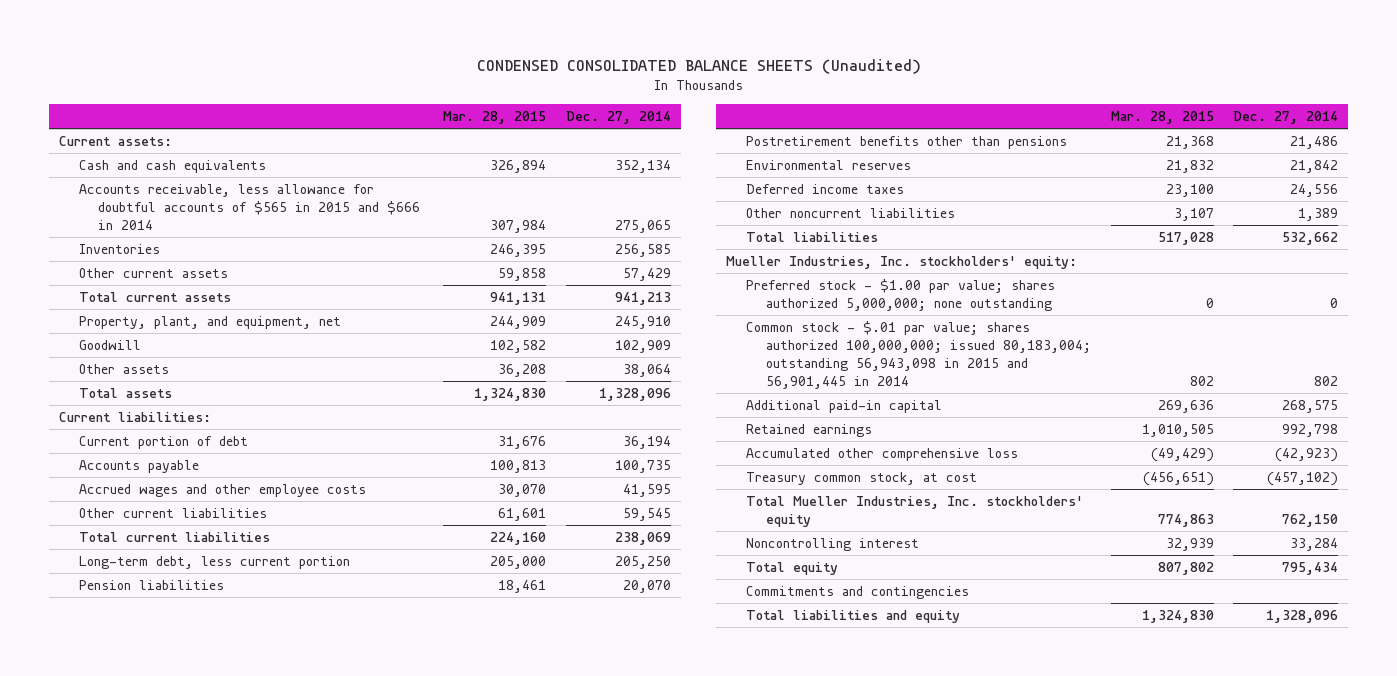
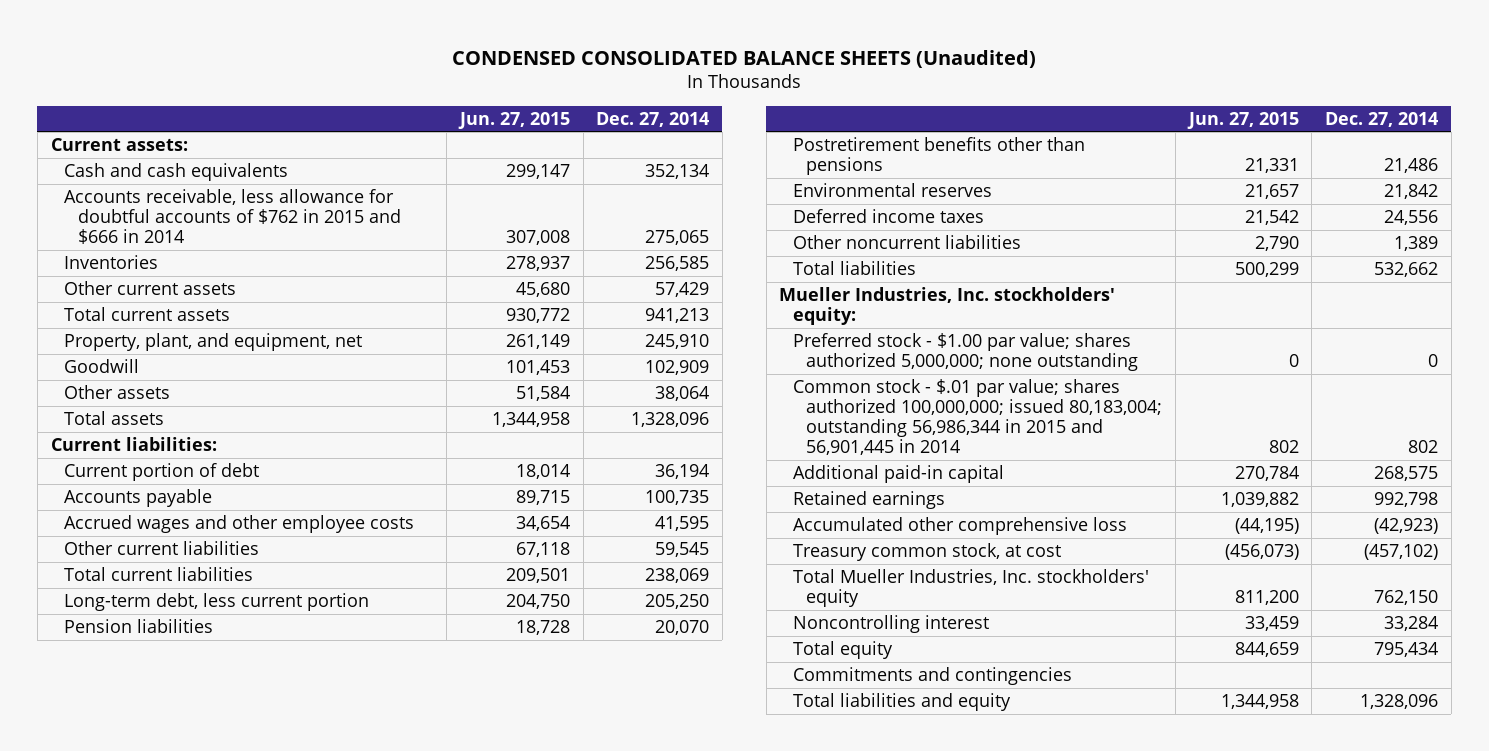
[443,110,547,124] Mar. 28, 2015 -> none
none -> [457,111,570,129] Jun. 27, 2015
[78,183,421,231] Accounts receivable, less allowance for doubtful accounts of $565 in 2015 and $666 in 2014 -> [64,188,401,245] Accounts receivable, less allowance for doubtful accounts of $762 in 2015 and $666 in 2014
[745,320,1091,390] Common stock - $.01 par value; shares authorized 100,000,000; issued 80,183,004; outstanding 56,943,098 in 2015 and 56,901,445 in 2014 -> [792,378,1163,456] Common stock - $.01 par value; shares authorized 100,000,000; issued 80,183,004; outstanding 56,986,344 in 2015 and 56,901,445 in 2014

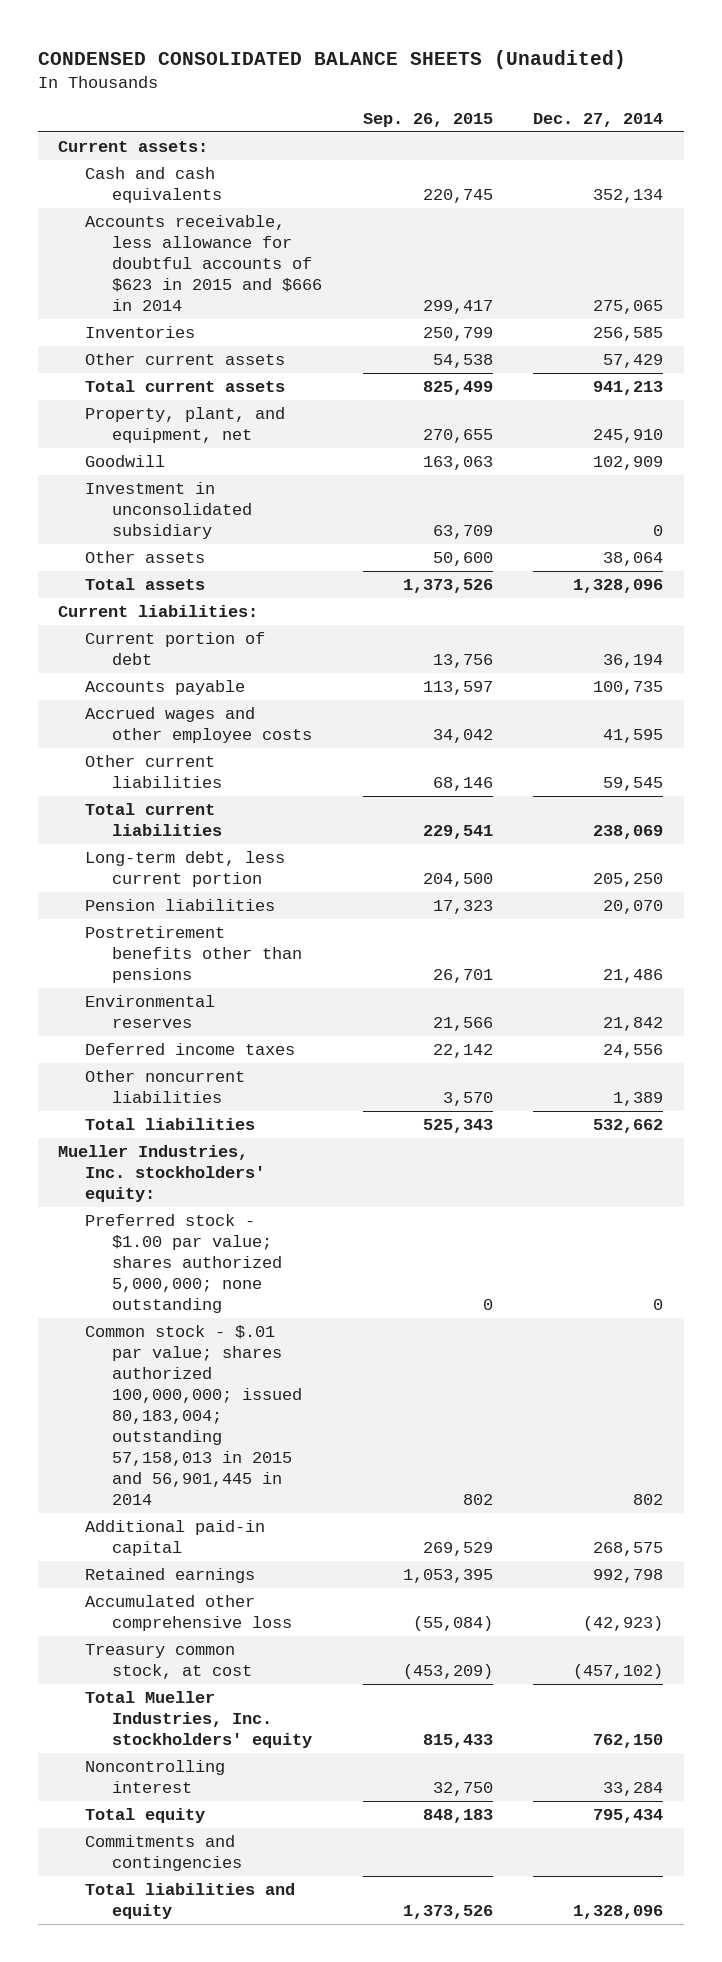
[457,111,570,129] Jun. 27, 2015 -> none
none -> [362,112,493,127] Sep. 26, 2015
[64,188,401,245] Accounts receivable, less allowance for doubtful accounts of $762 in 2015 and $666 in 2014 -> [85,215,322,312] Accounts receivable, less allowance for doubtful accounts of $623 in 2015 and $666 in 2014
none -> [85,482,252,540] Investment in unconsolidated subsidiary
[792,378,1163,456] Common stock - $.01 par value; shares authorized 100,000,000; issued 80,183,004; outstanding 56,986,344 in 2015 and 56,901,445 in 2014 -> [85,1325,302,1506] Common stock - $.01 par value; shares authorized 100,000,000; issued 80,183,004; outstanding 57,158,013 in 2015 and 56,901,445 in 2014

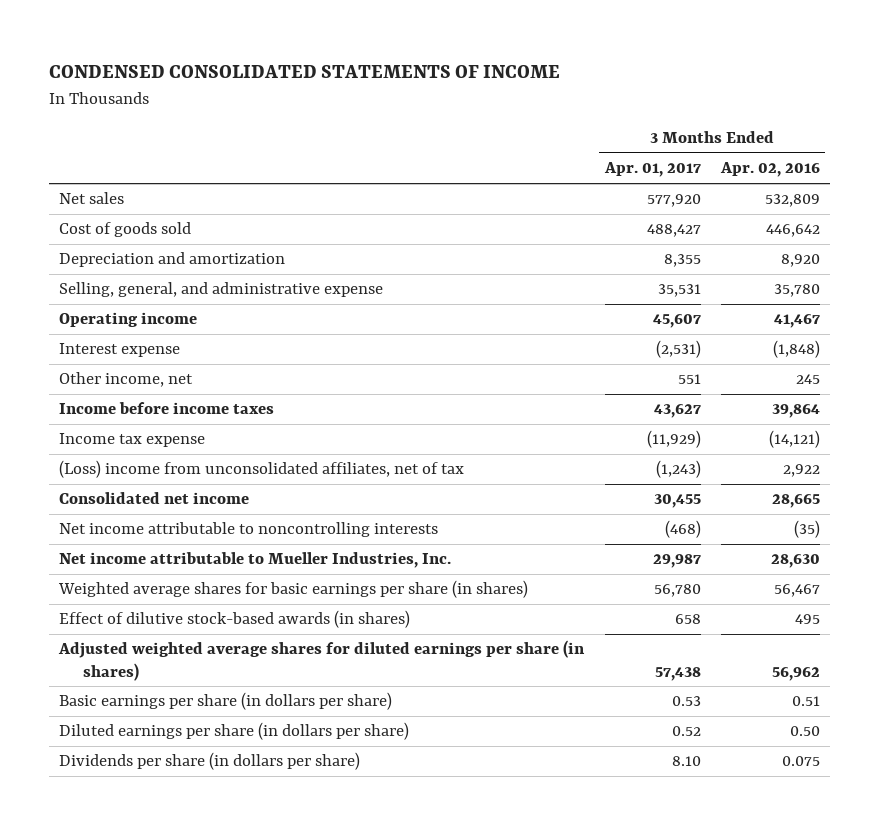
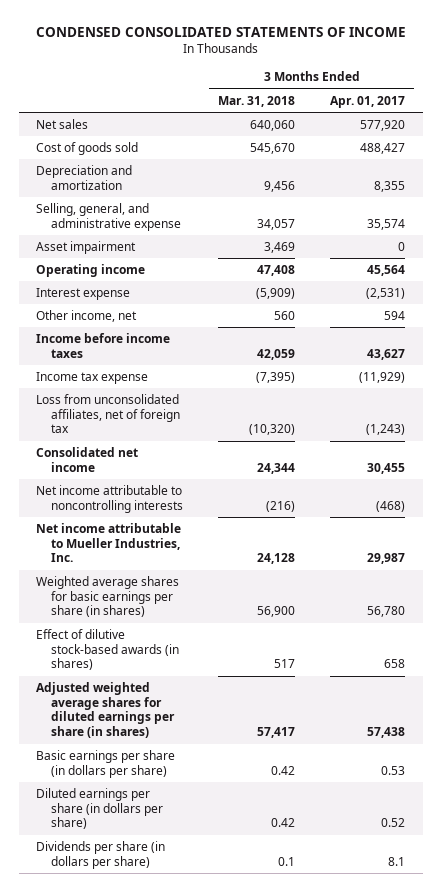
[720,162,821,178] Apr. 02, 2016 -> none
none -> [218,95,296,107] Mar. 31, 2018
[657,284,701,298] 35,531 -> [367,218,406,230] 35,574
none -> [36,241,137,255] Asset impairment
[652,314,701,329] 45,607 -> [367,265,406,277] 45,564
[677,374,701,385] 551 -> [384,311,406,321] 594
[58,460,464,479] (Loss) income from unconsolidated affiliates, net of tax -> [36,394,180,434] Loss from unconsolidated affiliates, net of foreign tax
[671,756,701,767] 8.10 -> [388,856,406,866] 8.1

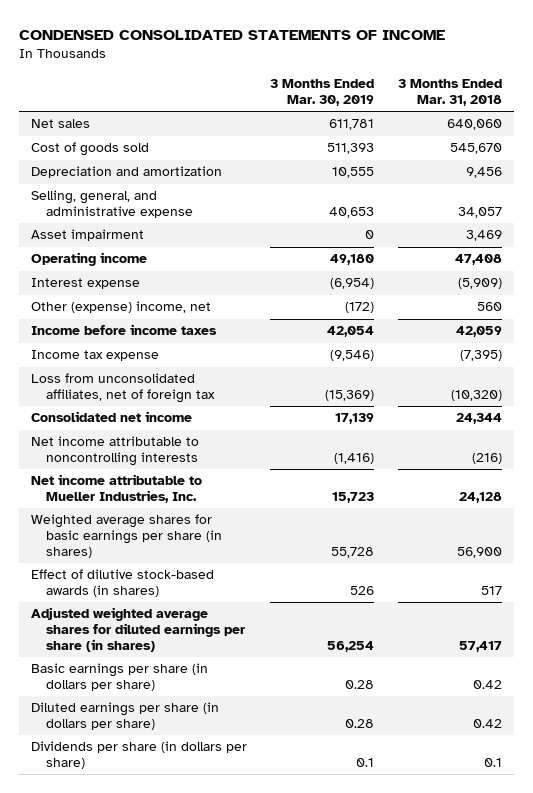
[330,95,406,108] Apr. 01, 2017 -> none
none -> [270,79,375,106] 3 Months Ended Mar. 30, 2019
[36,310,138,323] Other income, net -> [30,301,211,314] Other (expense) income, net

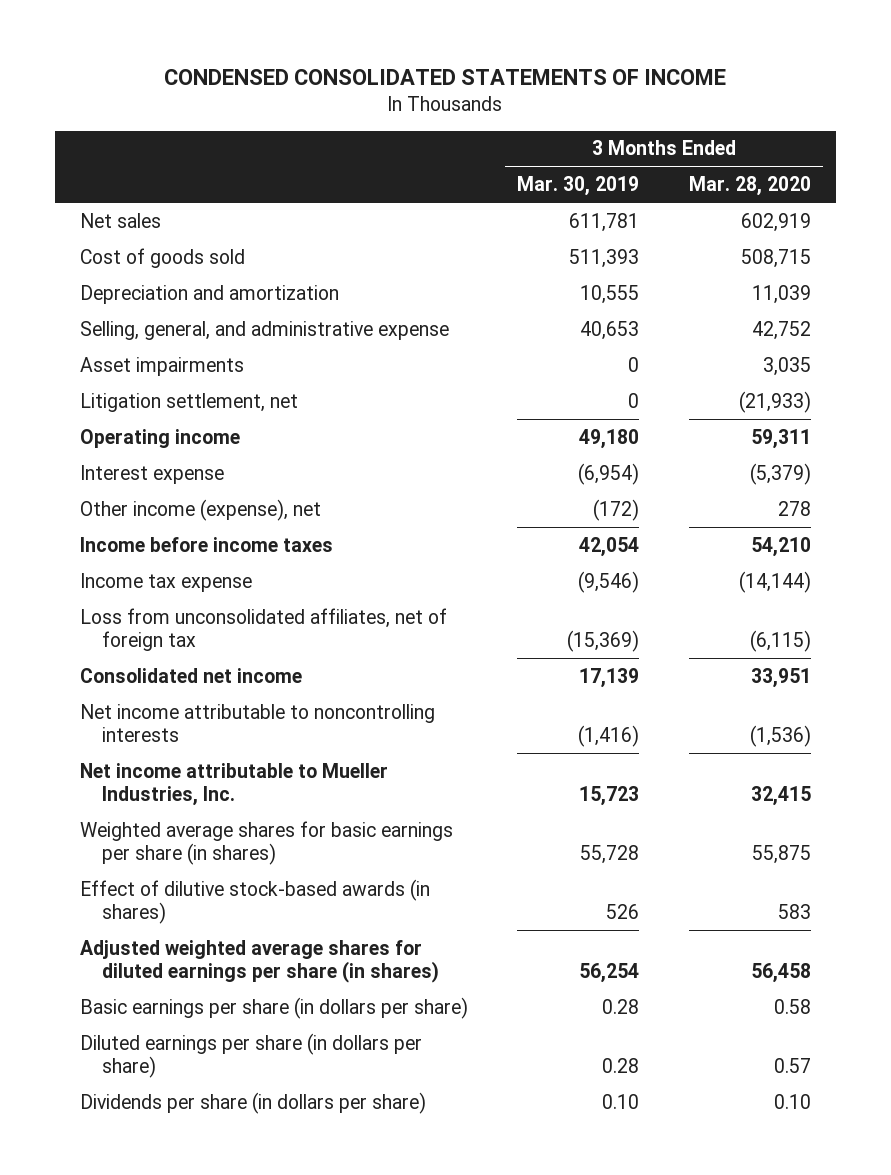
[397,79,502,106] 3 Months Ended Mar. 31, 2018 -> none
none -> [688,176,811,197] Mar. 28, 2020
[30,229,144,242] Asset impairment -> [79,356,244,376] Asset impairments
none -> [79,392,298,412] Litigation settlement, net
[30,301,211,314] Other (expense) income, net -> [79,498,321,521] Other income (expense), net
[356,757,375,767] 0.1 -> [602,1093,640,1109] 0.10

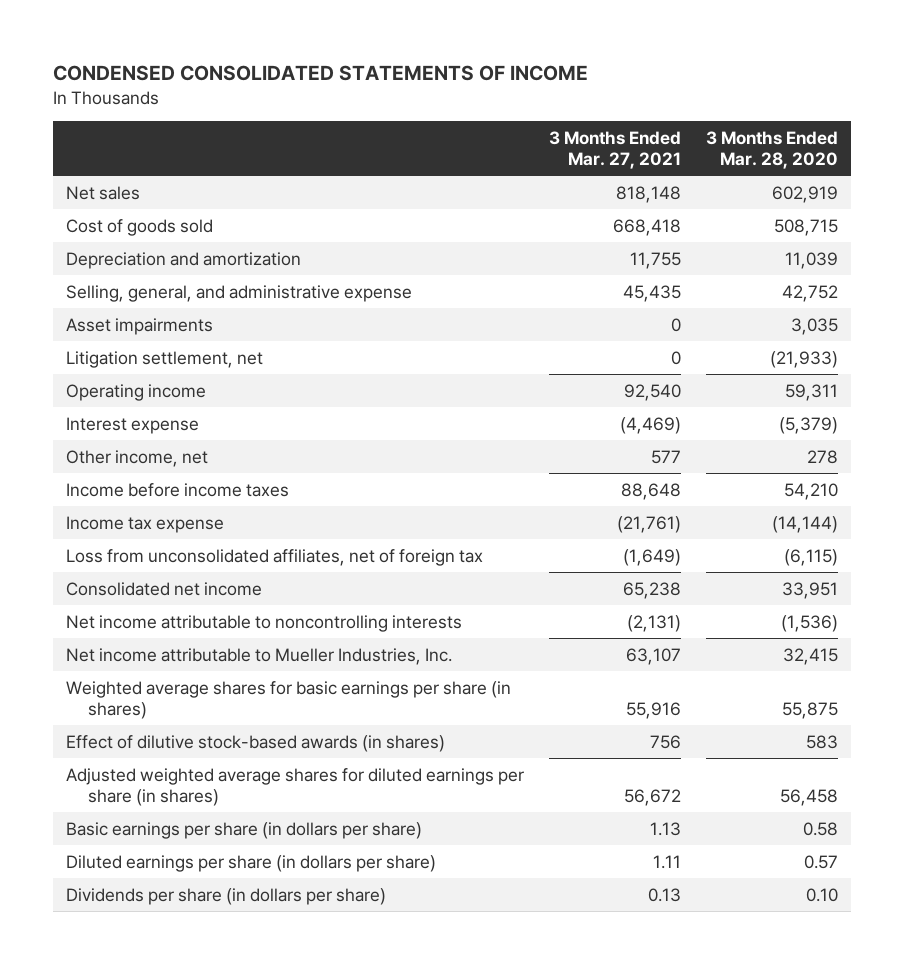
[517,176,640,197] Mar. 30, 2019 -> none
none -> [548,130,681,169] 3 Months Ended Mar. 27, 2021
[79,498,321,521] Other income (expense), net -> [65,449,208,467] Other income, net

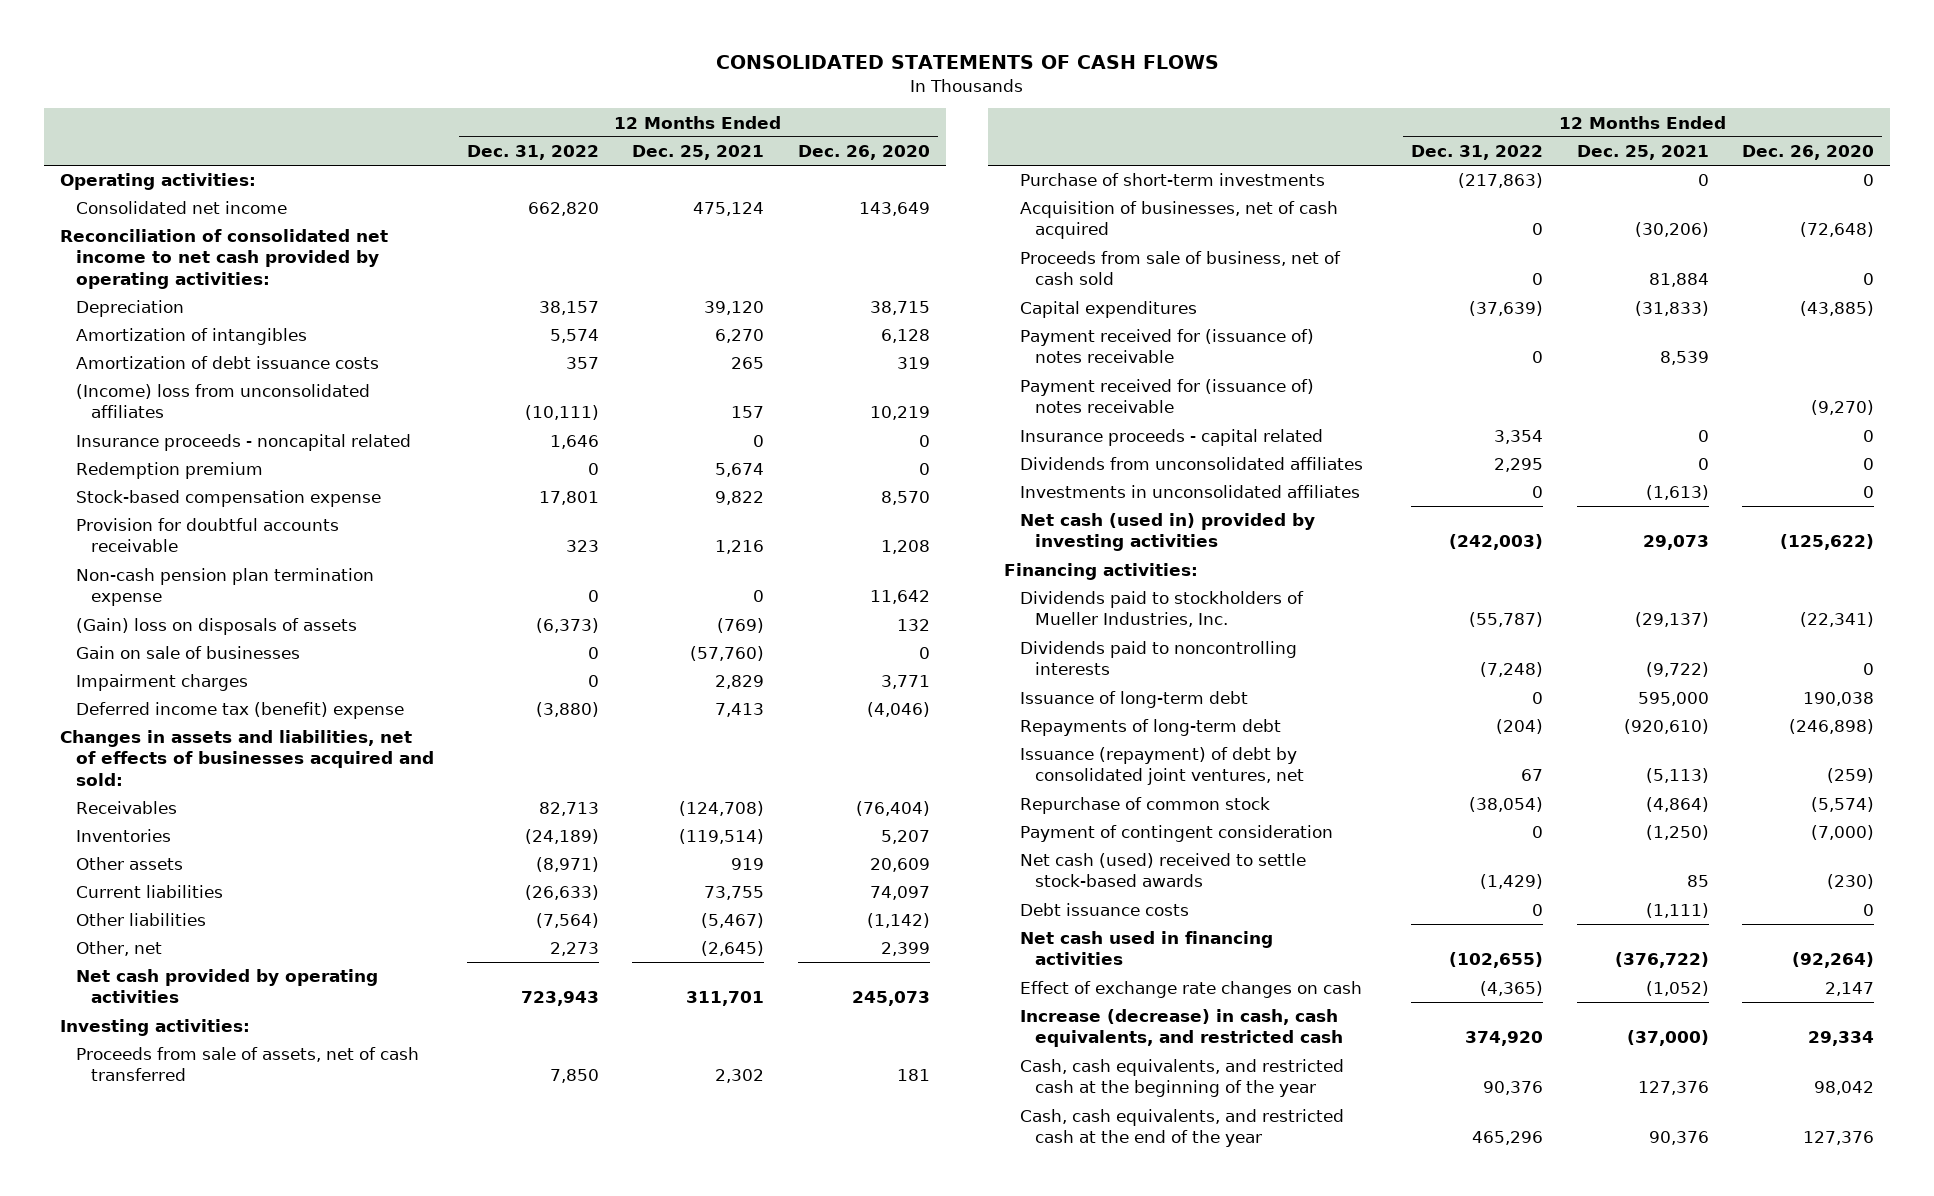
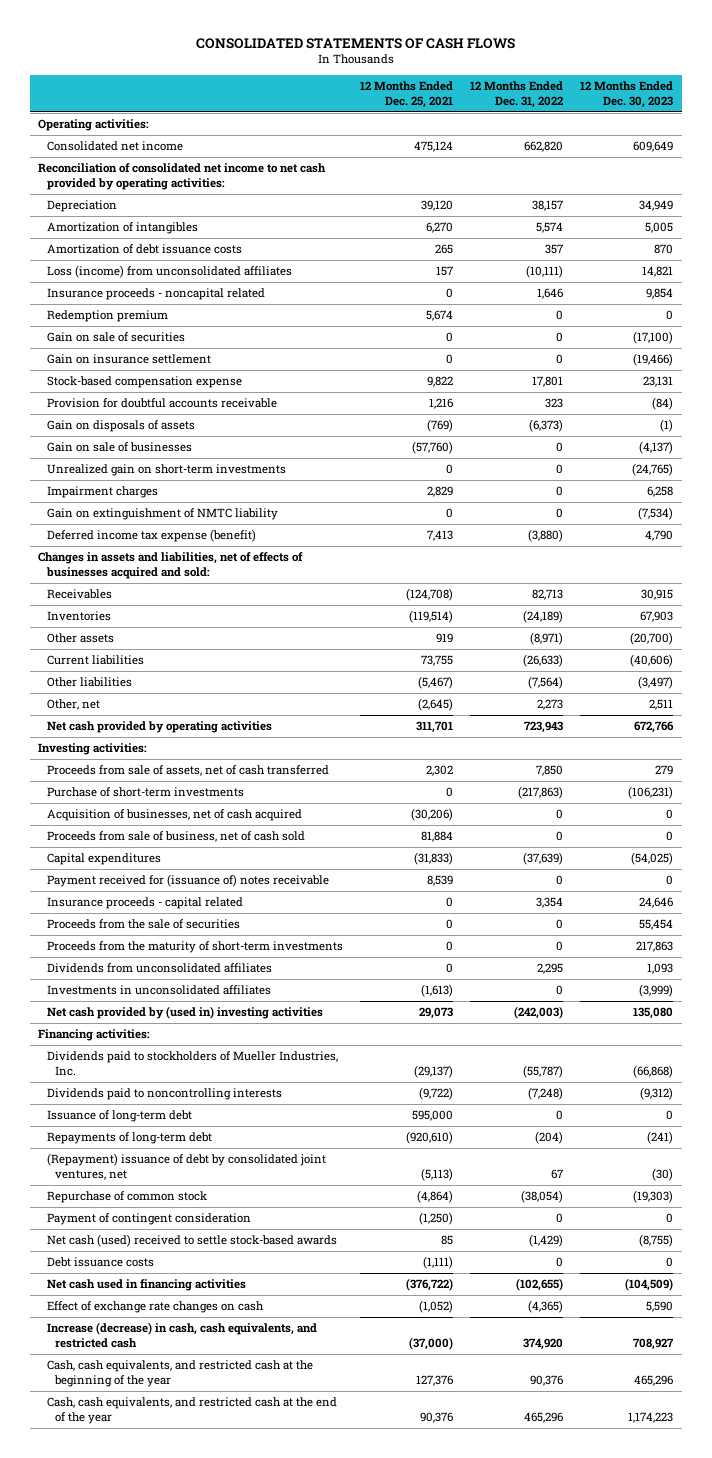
[797,145,930,161] Dec. 26, 2020 -> none
none -> [580,81,674,108] 12 Months Ended Dec. 30, 2023
[75,384,370,419] (Income) loss from unconsolidated affiliates -> [46,265,292,279] Loss (income) from unconsolidated affiliates
none -> [46,332,185,343] Gain on sale of securities
none -> [46,354,211,365] Gain on insurance settlement
[75,568,374,607] Non-cash pension plan termination expense -> none
[75,618,357,636] (Gain) loss on disposals of assets -> [46,420,195,433] Gain on disposals of assets
none -> [46,464,286,477] Unrealized gain on short-term investments
none -> [46,508,278,521] Gain on extinguishment of NMTC liability
[75,702,404,720] Deferred income tax (benefit) expense -> [46,529,256,543] Deferred income tax expense (benefit)
[1019,379,1314,414] Payment received for (issuance of) notes receivable -> none
none -> [46,919,240,930] Proceeds from the sale of securities
none -> [46,941,343,954] Proceeds from the maturity of short-term investments
[1019,513,1315,552] Net cash (used in) provided by investing activities -> [46,1006,323,1020] Net cash provided by (used in) investing activities
[1019,747,1305,786] Issuance (repayment) of debt by consolidated joint ventures, net -> [46,1153,326,1181] (Repayment) issuance of debt by consolidated joint ventures, net

